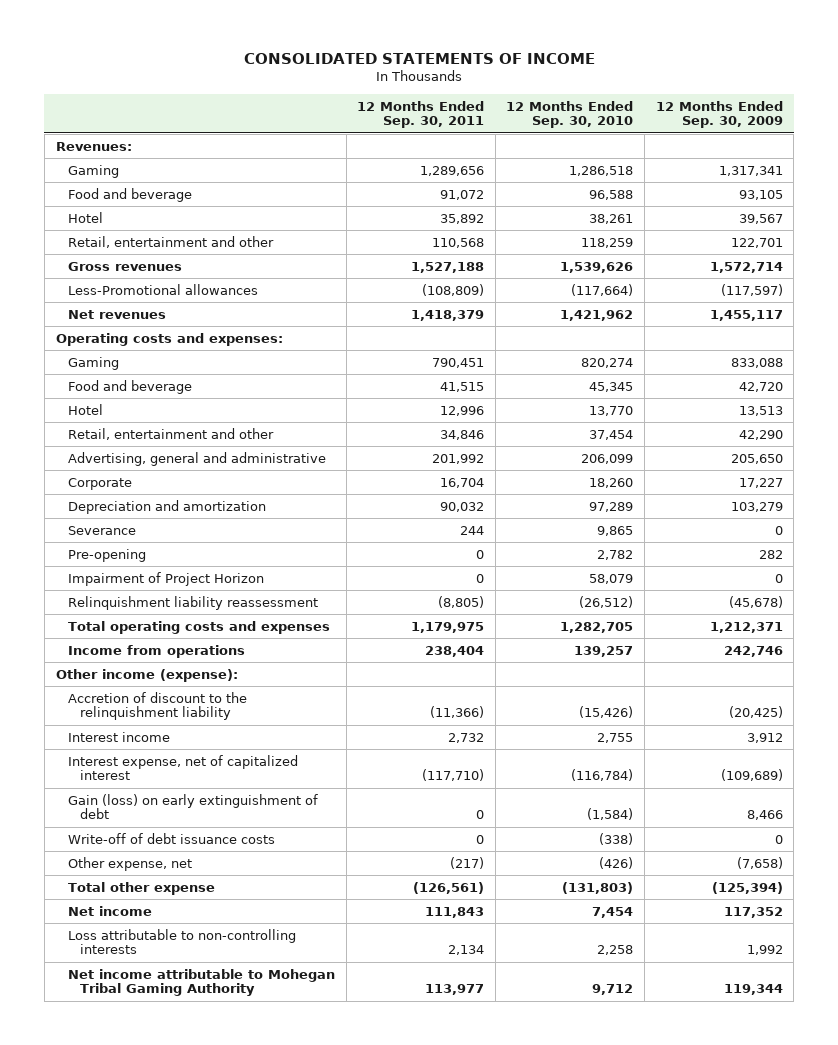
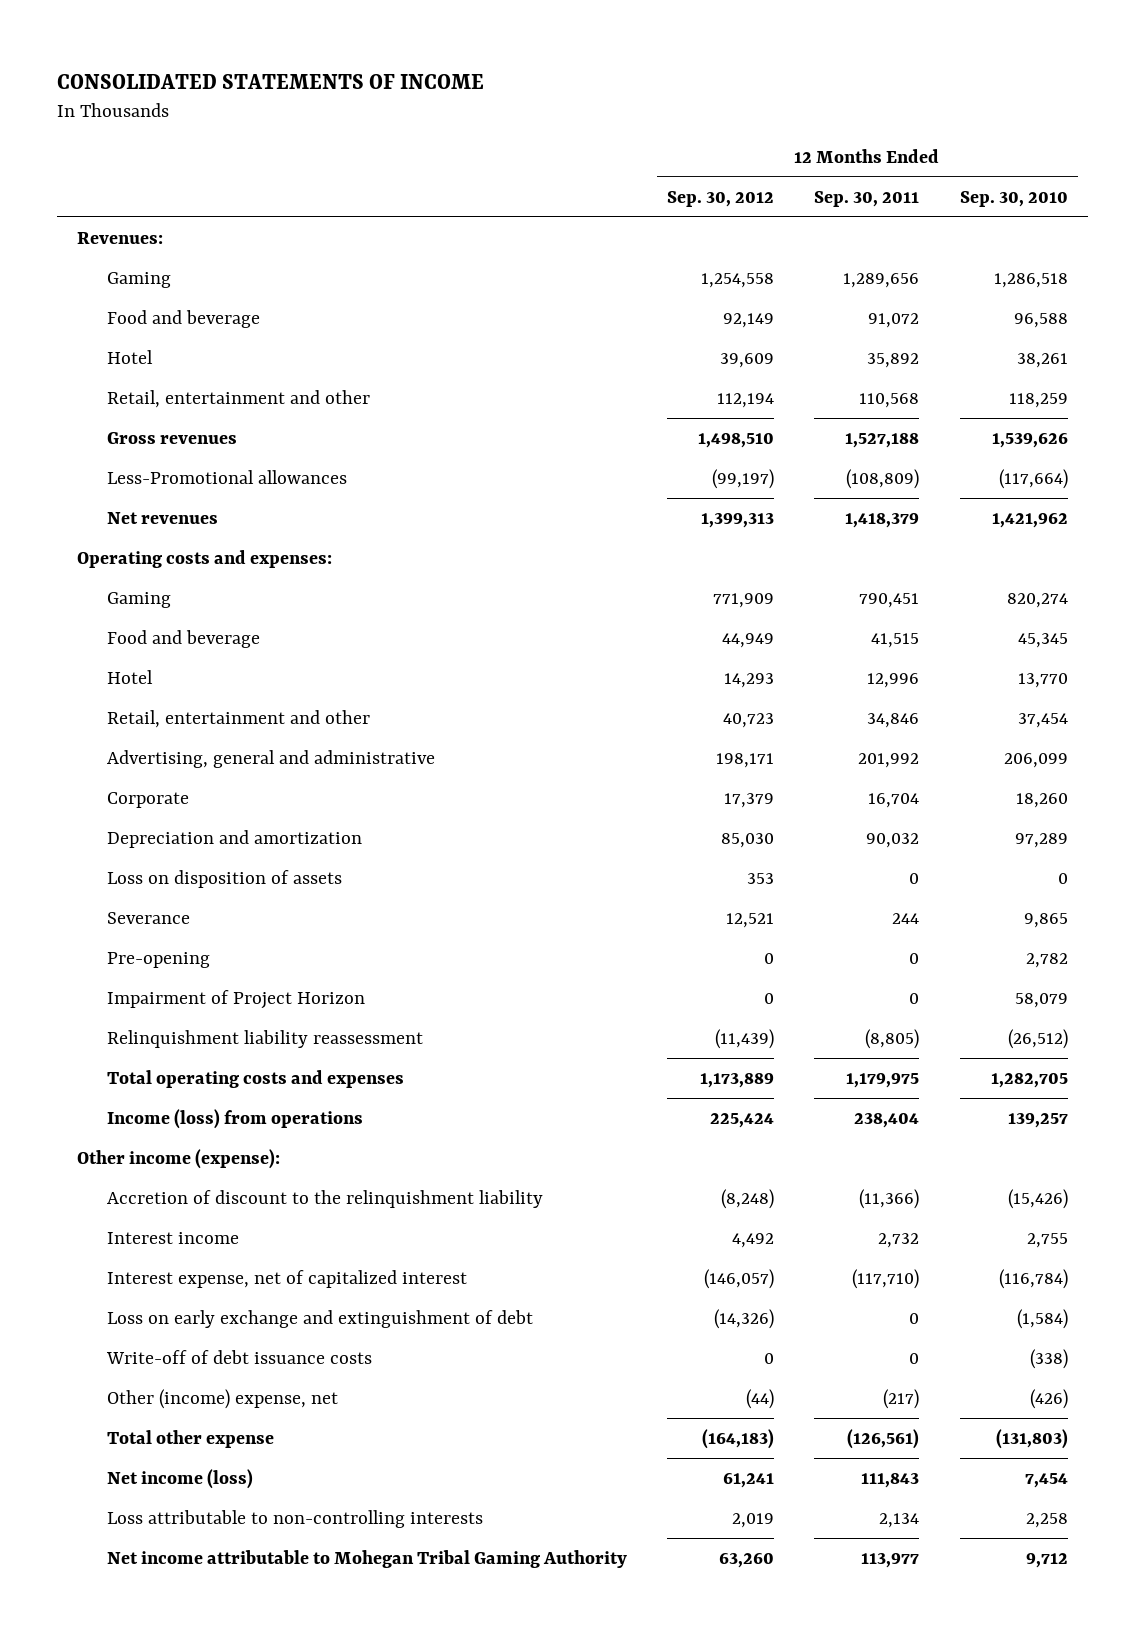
[655,100,783,129] 12 Months Ended Sep. 30, 2009 -> none
none -> [666,190,774,207] Sep. 30, 2012
none -> [106,869,342,888] Loss on disposition of assets
[67,644,245,658] Income from operations -> [106,1108,363,1129] Income (loss) from operations
[67,793,318,820] Gain (loss) on early extinguishment of debt -> [106,1309,533,1328] Loss on early exchange and extinguishment of debt
[67,856,192,871] Other expense, net -> [106,1388,338,1409] Other (income) expense, net
[67,905,152,916] Net income -> [106,1468,253,1489] Net income (loss)

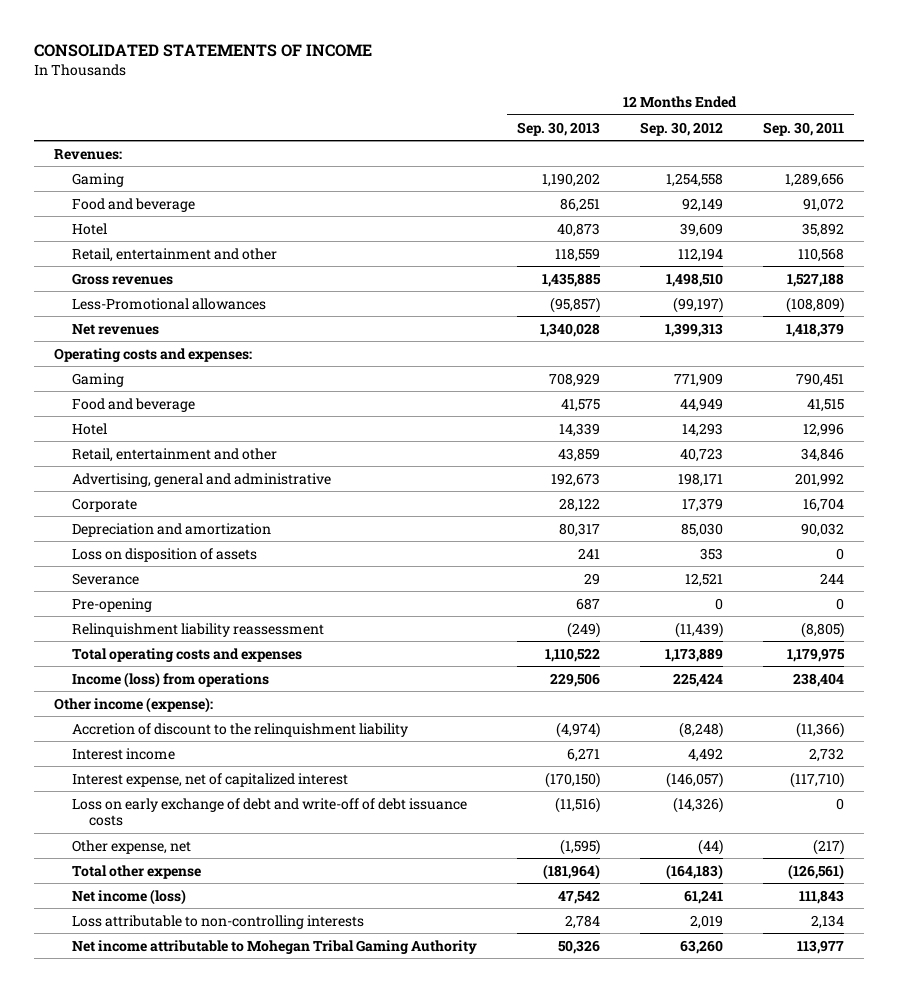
[959,190,1068,207] Sep. 30, 2010 -> none
none -> [516,121,600,136] Sep. 30, 2013
[106,989,365,1009] Impairment of Project Horizon -> none
[105,1349,372,1364] Write-off of debt issuance costs -> none
[106,1309,533,1328] Loss on early exchange and extinguishment of debt -> [71,797,467,827] Loss on early exchange of debt and write-off of debt issuance costs
[106,1388,338,1409] Other (income) expense, net -> [71,839,191,854] Other expense, net

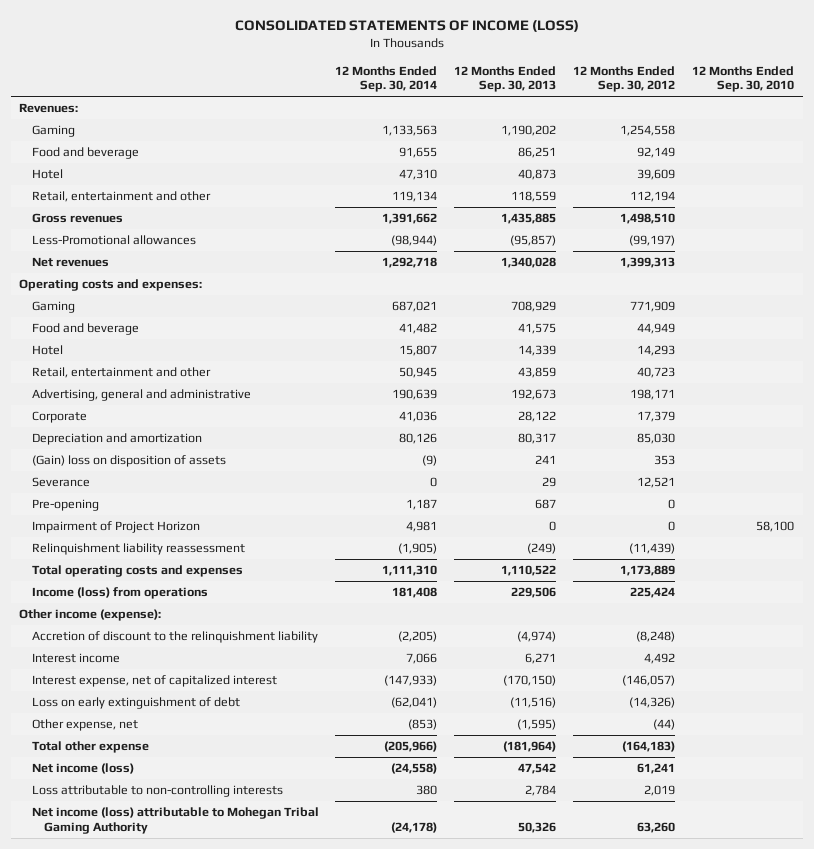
[34,44,373,58] CONSOLIDATED STATEMENTS OF INCOME -> [234,20,579,33] CONSOLIDATED STATEMENTS OF INCOME (LOSS)
[762,121,844,136] Sep. 30, 2011 -> none
none -> [335,65,438,93] 12 Months Ended Sep. 30, 2014
none -> [692,65,795,93] 12 Months Ended Sep. 30, 2010
[71,547,257,562] Loss on disposition of assets -> [31,455,226,468] (Gain) loss on disposition of assets
none -> [31,521,200,534] Impairment of Project Horizon
[71,797,467,827] Loss on early exchange of debt and write-off of debt issuance costs -> [31,697,240,710] Loss on early extinguishment of debt
[71,939,477,954] Net income attributable to Mohegan Tribal Gaming Authority -> [31,807,319,834] Net income (loss) attributable to Mohegan Tribal Gaming Authority

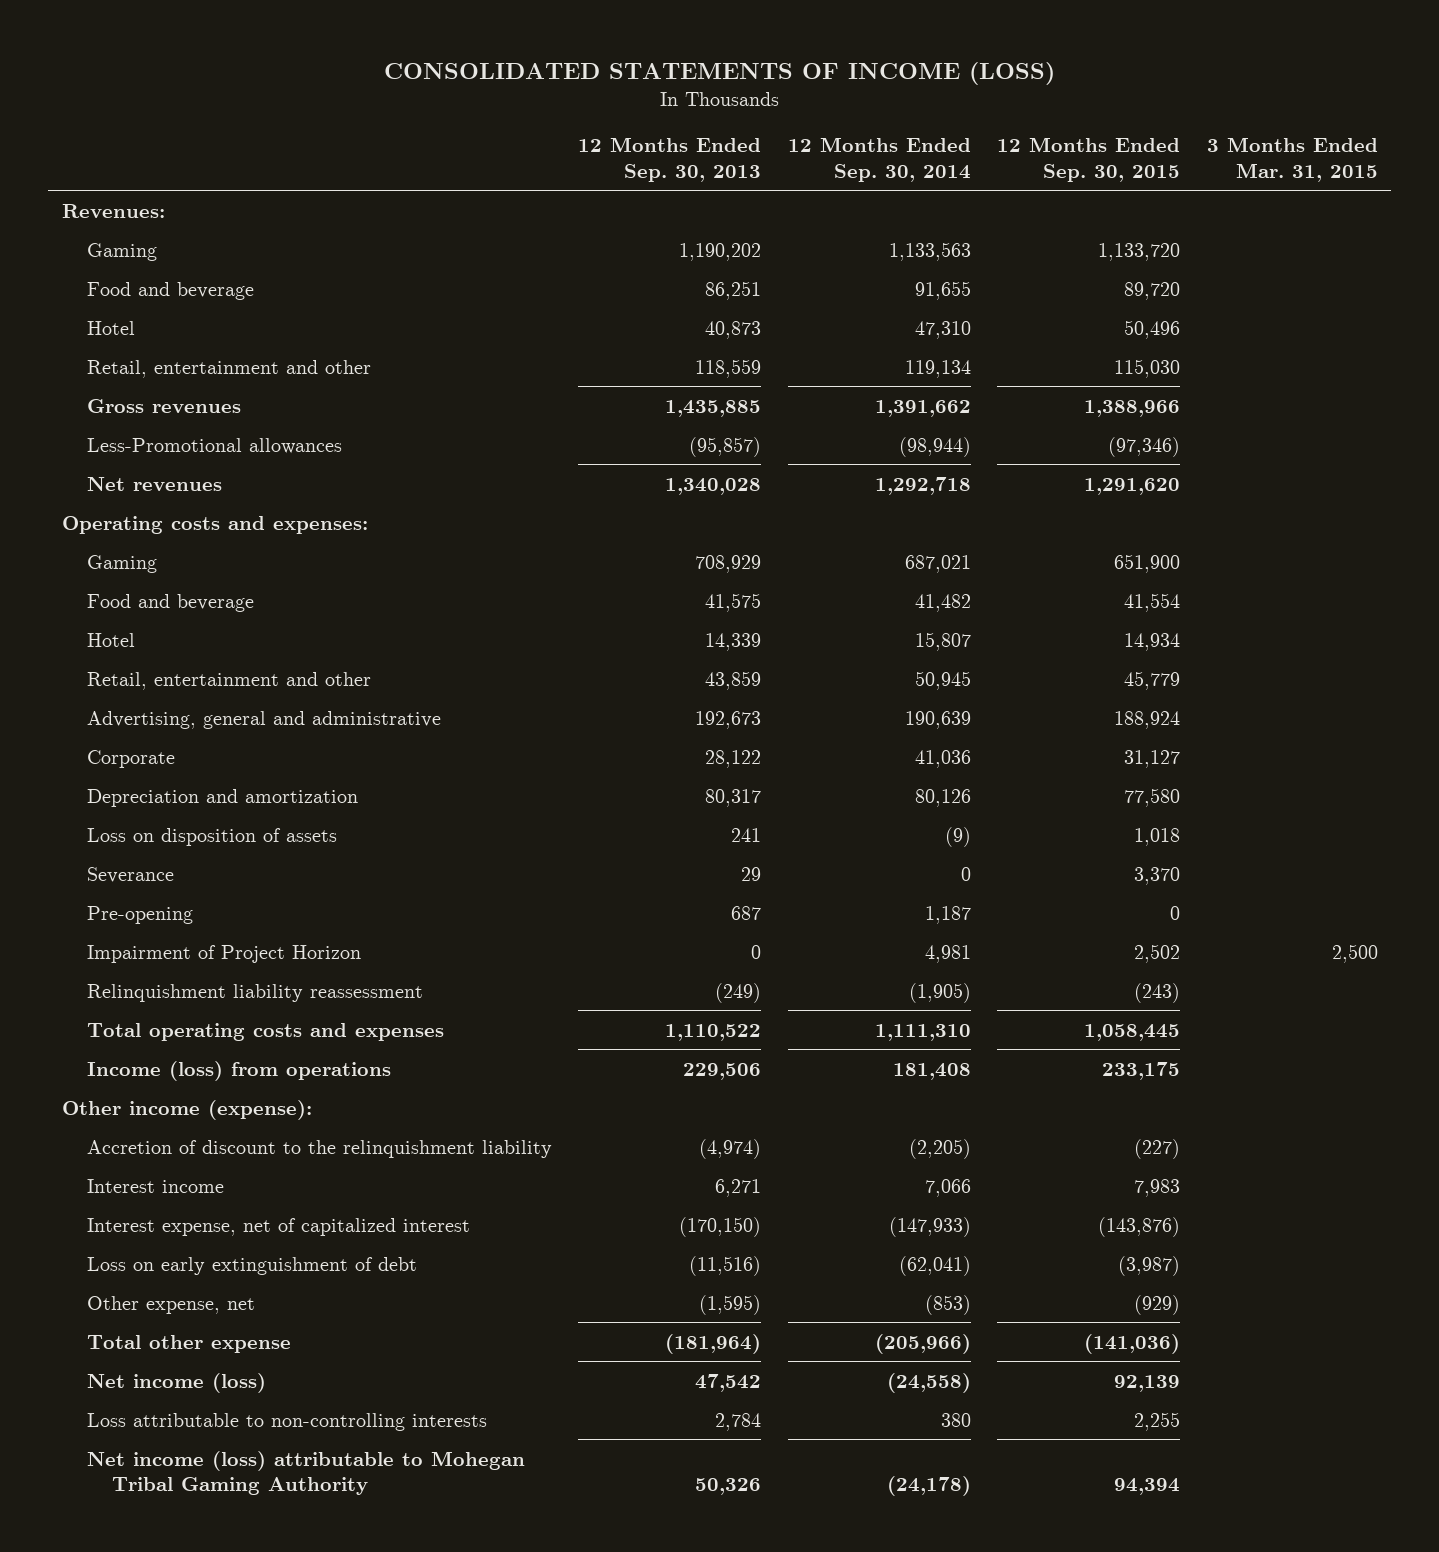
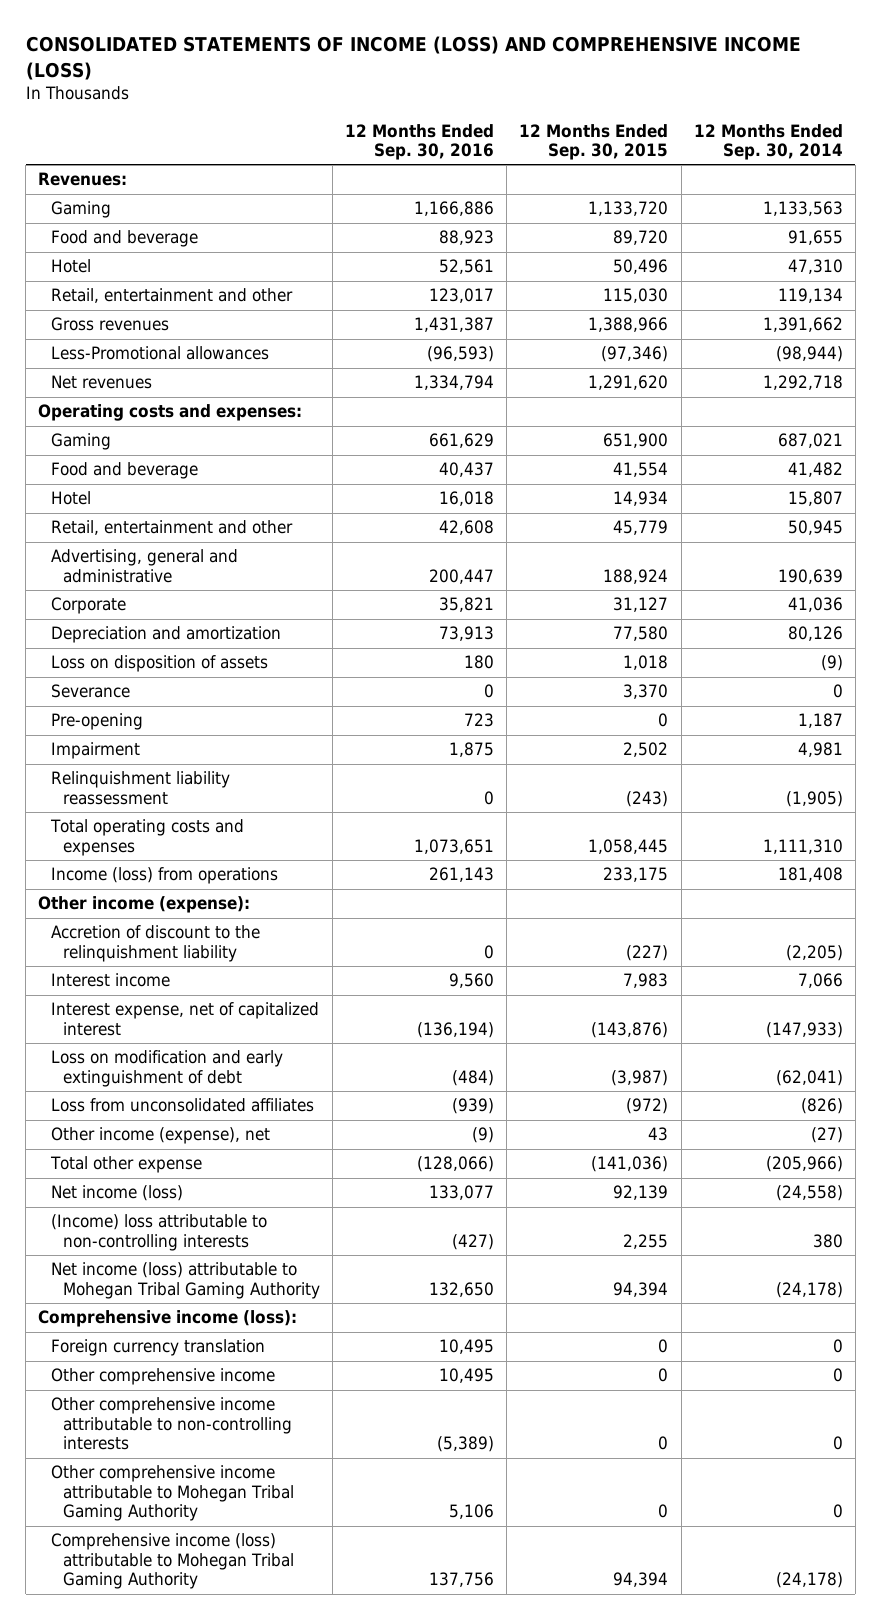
[383,62,1055,86] CONSOLIDATED STATEMENTS OF INCOME (LOSS) -> [25,36,801,81] CONSOLIDATED STATEMENTS OF INCOME (LOSS) AND COMPREHENSIVE INCOME (LOSS)
[578,137,762,182] 12 Months Ended Sep. 30, 2013 -> none
[1206,137,1378,182] 3 Months Ended Mar. 31, 2015 -> none
none -> [345,123,495,161] 12 Months Ended Sep. 30, 2016
[86,944,361,963] Impairment of Project Horizon -> [50,742,140,760] Impairment
[86,1256,417,1275] Loss on early extinguishment of debt -> [50,1050,283,1087] Loss on modification and early extinguishment of debt
none -> [50,1098,314,1113] Loss from unconsolidated affiliates
[86,1295,255,1314] Other expense, net -> [50,1127,270,1145] Other income (expense), net
[924,1294,971,1315] (853) -> [810,1127,843,1144] (27)
[1134,1294,1181,1315] (929) -> [648,1127,669,1142] 43
[86,1412,487,1431] Loss attributable to non-controlling interests -> [50,1214,267,1251] (Income) loss attributable to non-controlling interests
none -> [38,1310,298,1328] Comprehensive income (loss):
none -> [50,1339,265,1357] Foreign currency translation
none -> [50,1368,275,1386] Other comprehensive income
none -> [50,1397,292,1451] Other comprehensive income attributable to non-controlling interests
none -> [50,1465,294,1522] Other comprehensive income attributable to Mohegan Tribal Gaming Authority
none -> [50,1533,294,1590] Comprehensive income (loss) attributable to Mohegan Tribal Gaming Authority

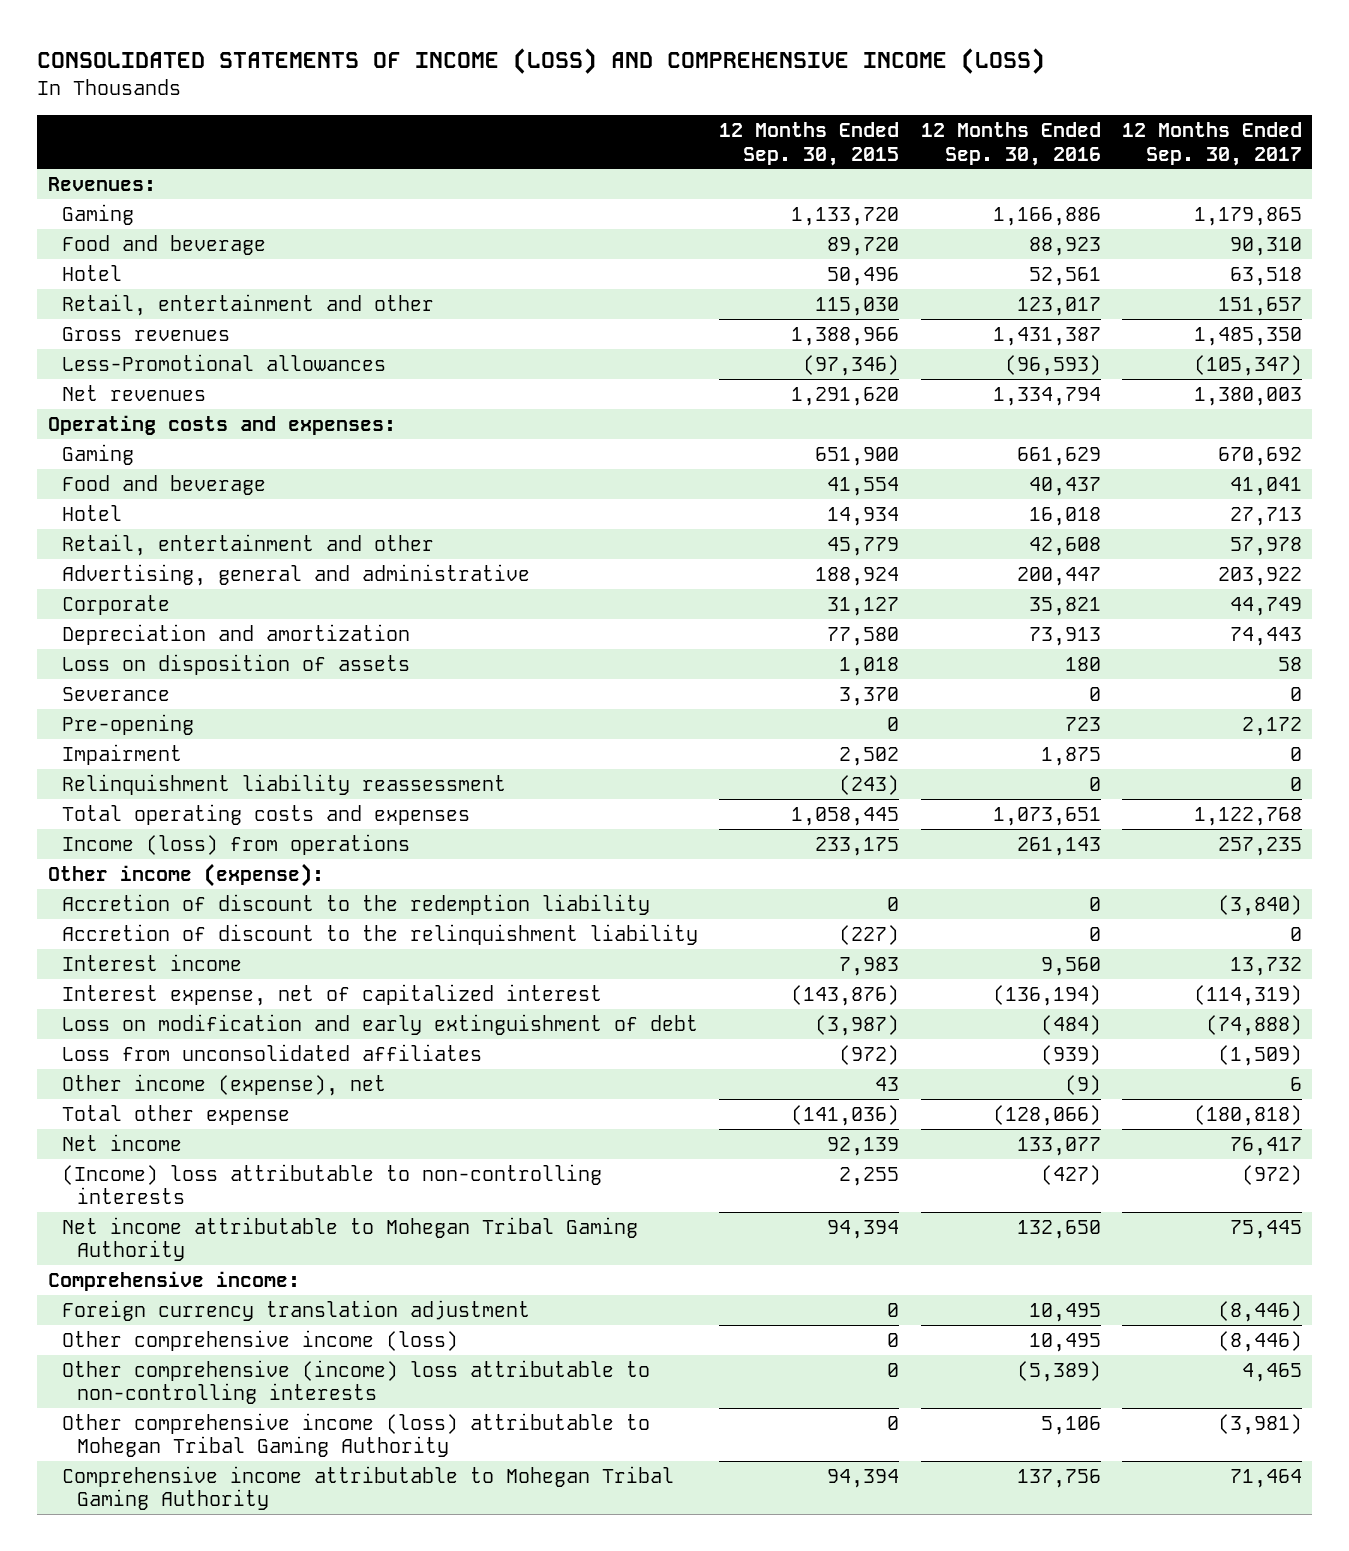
[693,123,843,161] 12 Months Ended Sep. 30, 2014 -> none
none -> [1121,122,1302,166] 12 Months Ended Sep. 30, 2017
none -> [62,893,651,915] Accretion of discount to the redemption liability
[50,1185,183,1202] Net income (loss) -> [62,1133,183,1151] Net income
[50,1262,320,1299] Net income (loss) attributable to Mohegan Tribal Gaming Authority -> [62,1216,639,1262] Net income attributable to Mohegan Tribal Gaming Authority
[38,1310,298,1328] Comprehensive income (loss): -> [47,1270,300,1291] Comprehensive income:
[50,1339,265,1357] Foreign currency translation -> [62,1299,531,1321] Foreign currency translation adjustment
[50,1368,275,1386] Other comprehensive income -> [62,1329,459,1351] Other comprehensive income (loss)
[50,1397,292,1451] Other comprehensive income attributable to non-controlling interests -> [62,1359,651,1405] Other comprehensive (income) loss attributable to non-controlling interests
[50,1465,294,1522] Other comprehensive income attributable to Mohegan Tribal Gaming Authority -> [62,1412,651,1458] Other comprehensive income (loss) attributable to Mohegan Tribal Gaming Authority
[50,1533,294,1590] Comprehensive income (loss) attributable to Mohegan Tribal Gaming Authority -> [62,1465,675,1511] Comprehensive income attributable to Mohegan Tribal Gaming Authority

